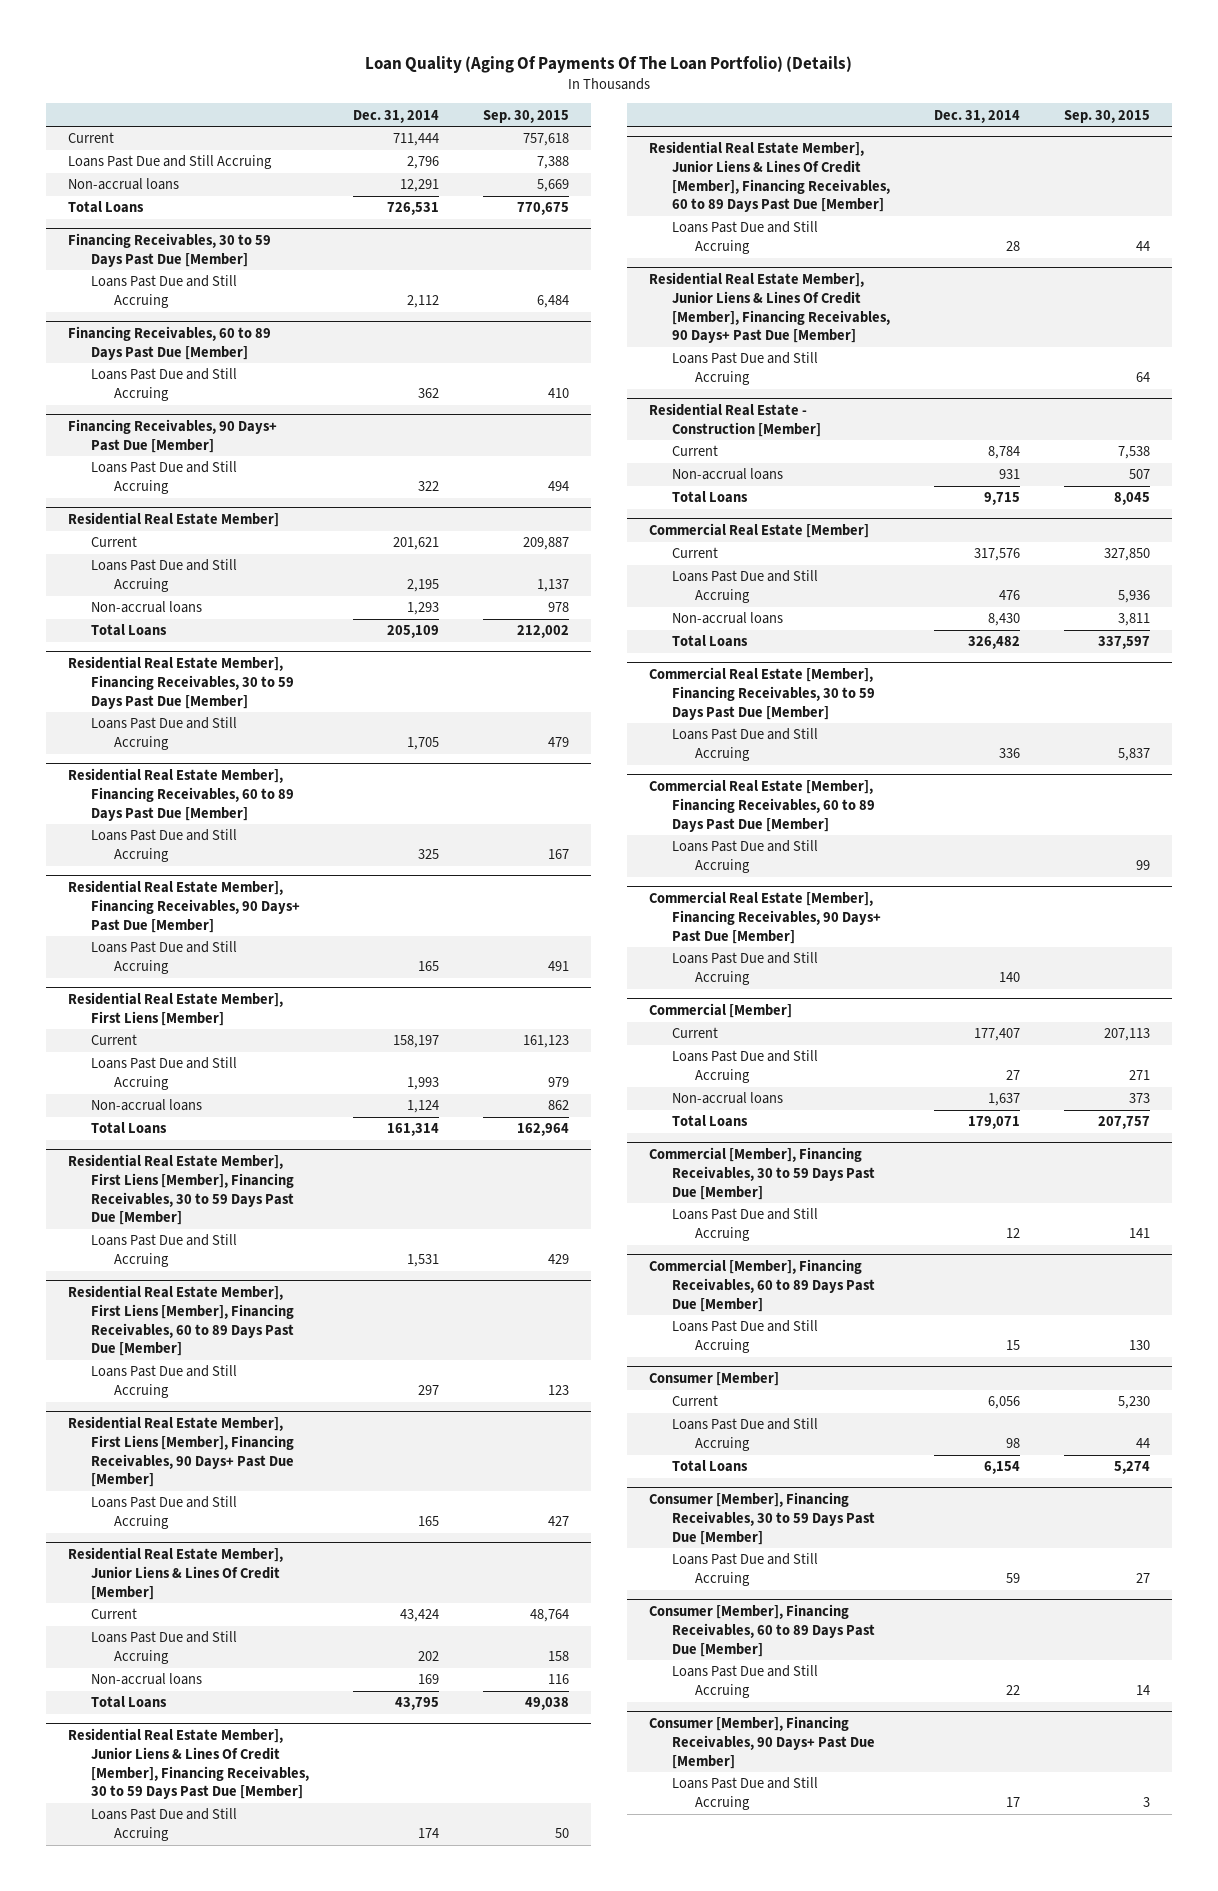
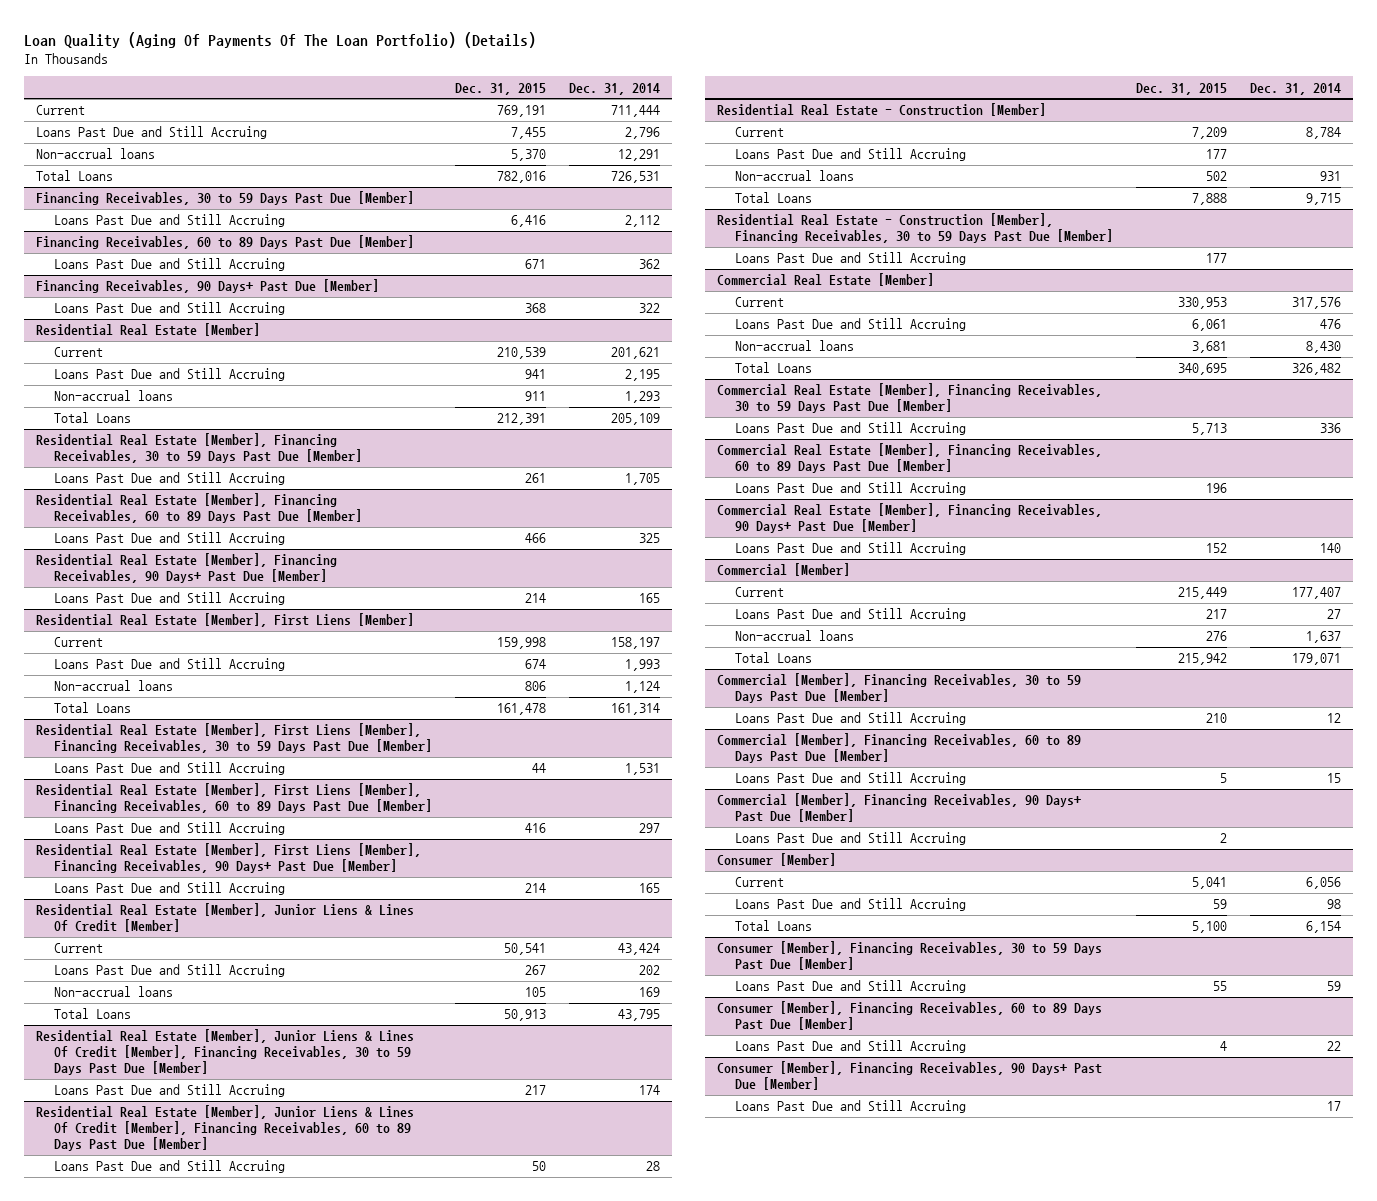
[482,109,569,123] Sep. 30, 2015 -> none
none -> [454,82,546,95] Dec. 31, 2015
[67,511,279,527] Residential Real Estate Member] -> [35,323,260,337] Residential Real Estate [Member]
[67,655,294,709] Residential Real Estate Member], Financing Receivables, 30 to 59 Days Past Due [Member] -> [35,433,362,464] Residential Real Estate [Member], Financing Receivables, 30 to 59 Days Past Due [Member]
[67,767,294,821] Residential Real Estate Member], Financing Receivables, 60 to 89 Days Past Due [Member] -> [35,493,362,524] Residential Real Estate [Member], Financing Receivables, 60 to 89 Days Past Due [Member]
[67,879,300,933] Residential Real Estate Member], Financing Receivables, 90 Days+ Past Due [Member] -> [35,553,337,584] Residential Real Estate [Member], Financing Receivables, 90 Days+ Past Due [Member]
[67,991,283,1026] Residential Real Estate Member], First Liens [Member] -> [35,613,414,628] Residential Real Estate [Member], First Liens [Member]
[67,1153,294,1226] Residential Real Estate Member], First Liens [Member], Financing Receivables, 30 to 59 Days Past Due [Member] -> [35,723,432,754] Residential Real Estate [Member], First Liens [Member], Financing Receivables, 30 to 59 Days Past Due [Member]
[67,1284,294,1357] Residential Real Estate Member], First Liens [Member], Financing Receivables, 60 to 89 Days Past Due [Member] -> [35,783,432,814] Residential Real Estate [Member], First Liens [Member], Financing Receivables, 60 to 89 Days Past Due [Member]
[67,1415,294,1488] Residential Real Estate Member], First Liens [Member], Financing Receivables, 90 Days+ Past Due [Member] -> [35,843,421,874] Residential Real Estate [Member], First Liens [Member], Financing Receivables, 90 Days+ Past Due [Member]
[67,1546,283,1600] Residential Real Estate Member], Junior Liens & Lines Of Credit [Member] -> [35,903,414,933] Residential Real Estate [Member], Junior Liens & Lines Of Credit [Member]
[67,1727,309,1800] Residential Real Estate Member], Junior Liens & Lines Of Credit [Member], Financing Receivables, 30 to 59 Days Past Due [Member] -> [35,1029,414,1075] Residential Real Estate [Member], Junior Liens & Lines Of Credit [Member], Financing Receivables, 30 to 59 Days Past Due [Member]
[649,140,891,213] Residential Real Estate Member], Junior Liens & Lines Of Credit [Member], Financing Receivables, 60 to 89 Days Past Due [Member] -> [35,1105,414,1151] Residential Real Estate [Member], Junior Liens & Lines Of Credit [Member], Financing Receivables, 60 to 89 Days Past Due [Member]
[649,271,891,344] Residential Real Estate Member], Junior Liens & Lines Of Credit [Member], Financing Receivables, 90 Days+ Past Due [Member] -> none
[672,352,819,386] Loans Past Due and Still Accruing -> none
none -> [734,148,966,162] Loans Past Due and Still Accruing
none -> [716,213,1113,244] Residential Real Estate - Construction [Member], Financing Receivables, 30 to 59 Days Past Due [Member]
none -> [734,252,966,266] Loans Past Due and Still Accruing
none -> [716,793,1081,823] Commercial [Member], Financing Receivables, 90 Days+ Past Due [Member]
none -> [734,832,966,846] Loans Past Due and Still Accruing

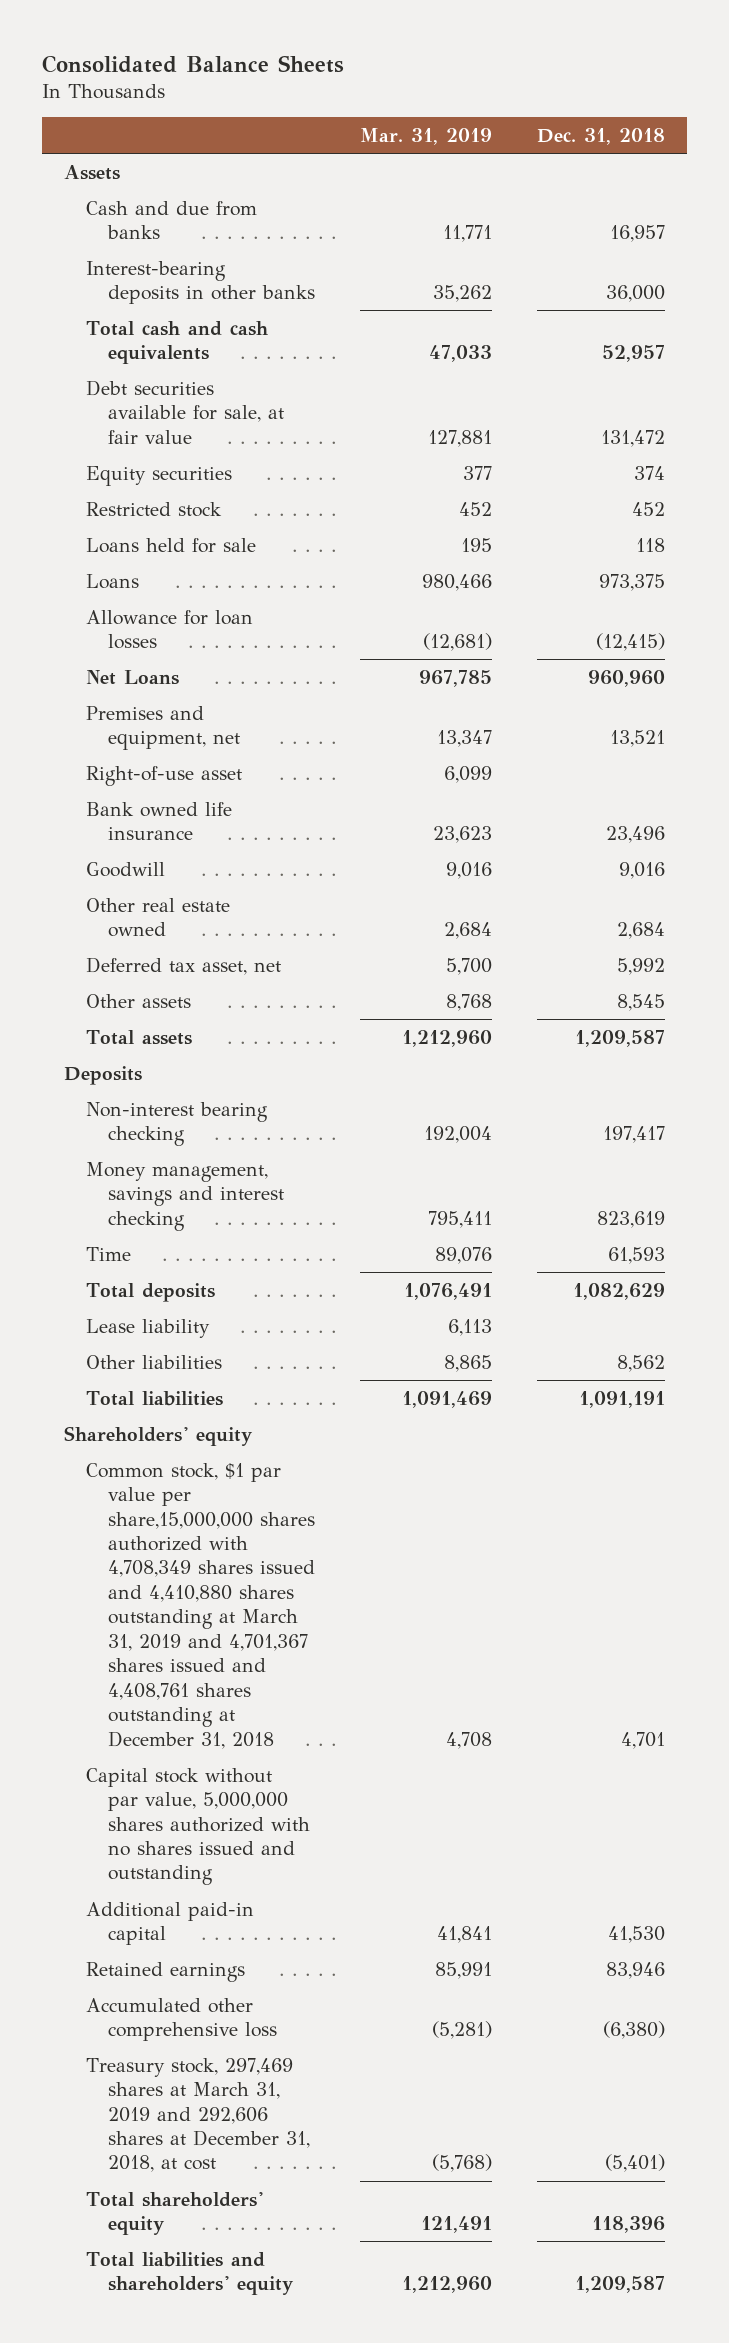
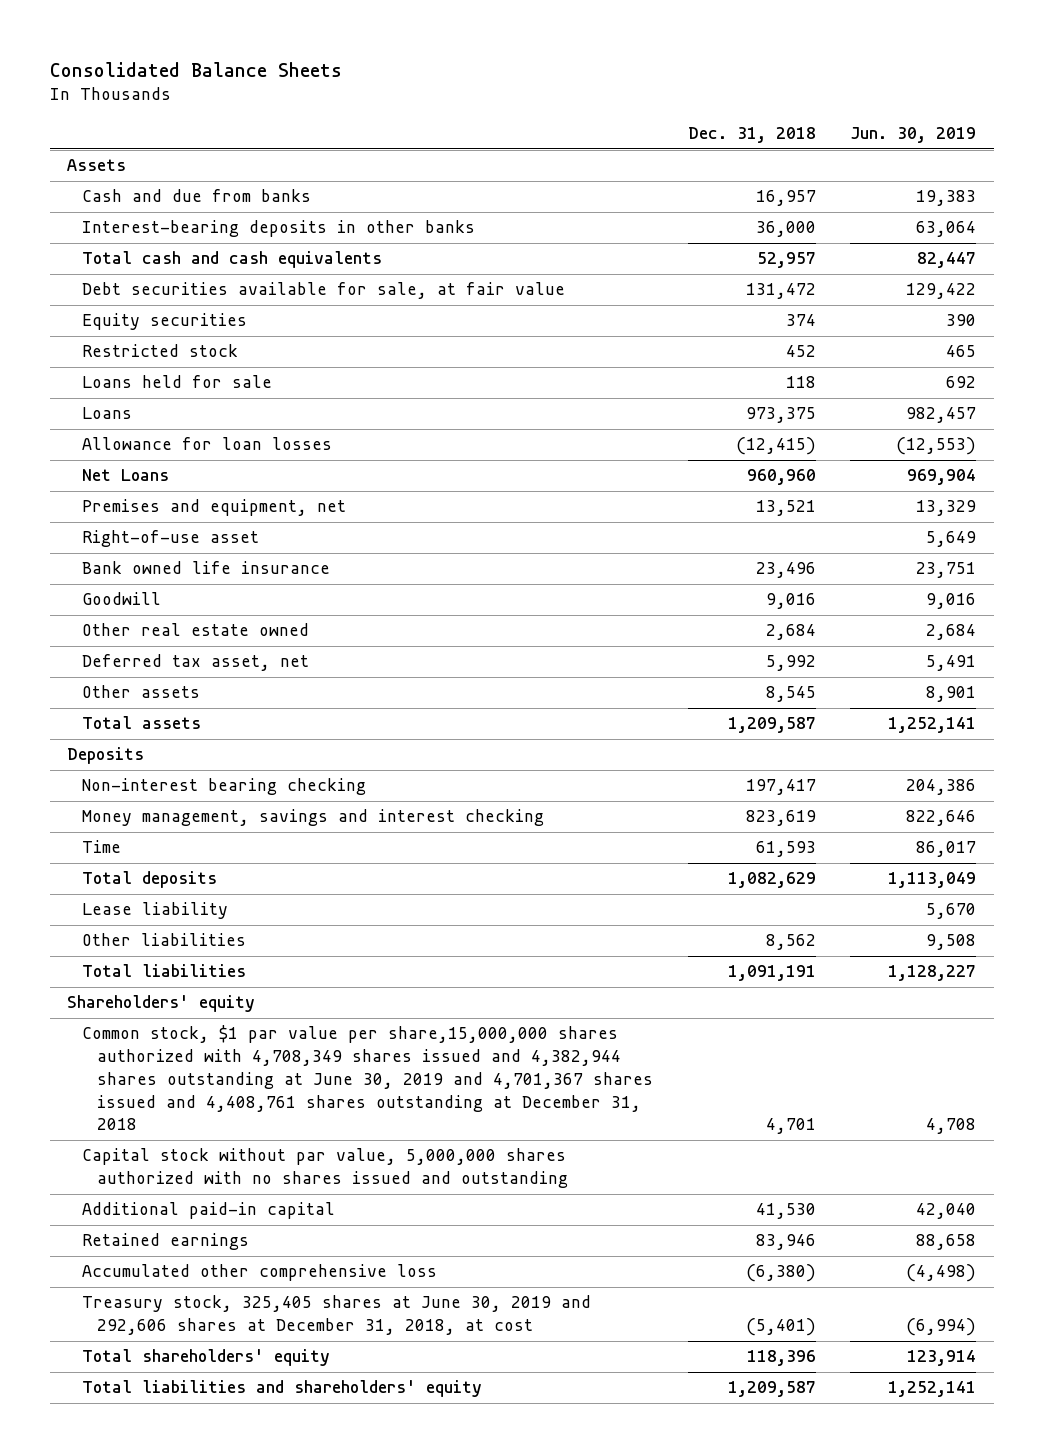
[359,127,492,145] Mar. 31, 2019 -> none
none -> [850,127,977,144] Jun. 30, 2019
[85,1462,315,1749] Common stock, $1 par value per share,15,000,000 shares authorized with 4,708,349 shares issued and 4,410,880 shares outstanding at March 31, 2019 and 4,701,367 shares issued and 4,408,761 shares outstanding at December 31, 2018 -> [81,1025,653,1131] Common stock, $1 par value per share,15,000,000 shares authorized with 4,708,349 shares issued and 4,382,944 shares outstanding at June 30, 2019 and 4,701,367 shares issued and 4,408,761 shares outstanding at December 31, 2018
[85,2057,310,2173] Treasury stock, 297,469 shares at March 31, 2019 and 292,606 shares at December 31, 2018, at cost -> [81,1295,591,1336] Treasury stock, 325,405 shares at June 30, 2019 and 292,606 shares at December 31, 2018, at cost

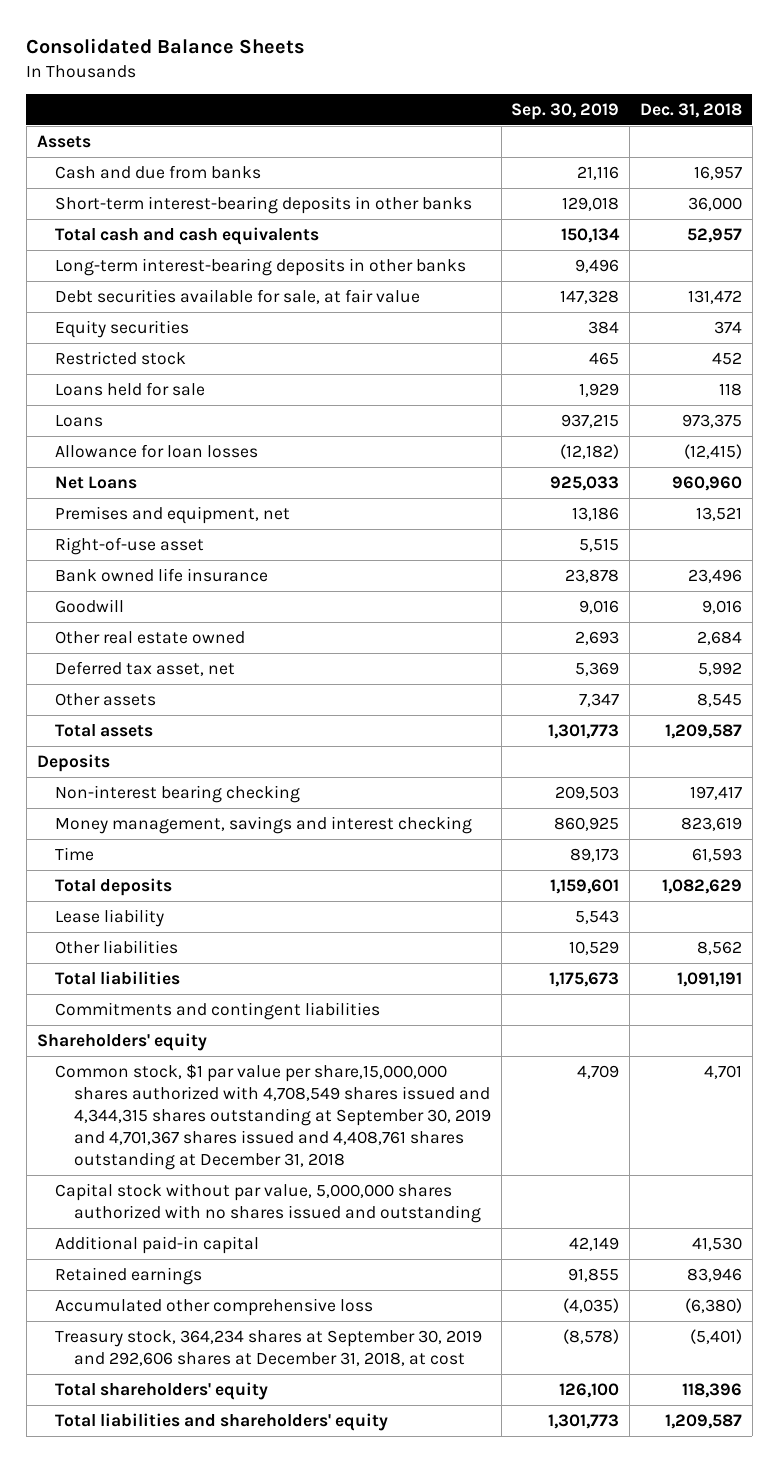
[850,127,977,144] Jun. 30, 2019 -> none
none -> [511,102,620,120] Sep. 30, 2019
[81,220,475,238] Interest-bearing deposits in other banks -> [55,195,473,214] Short-term interest-bearing deposits in other banks
none -> [55,257,467,276] Long-term interest-bearing deposits in other banks
none -> [55,1001,381,1020] Commitments and contingent liabilities
[81,1025,653,1131] Common stock, $1 par value per share,15,000,000 shares authorized with 4,708,349 shares issued and 4,382,944 shares outstanding at June 30, 2019 and 4,701,367 shares issued and 4,408,761 shares outstanding at December 31, 2018 -> [55,1063,491,1170] Common stock, $1 par value per share,15,000,000 shares authorized with 4,708,549 shares issued and 4,344,315 shares outstanding at September 30, 2019 and 4,701,367 shares issued and 4,408,761 shares outstanding at December 31, 2018
[81,1295,591,1336] Treasury stock, 325,405 shares at June 30, 2019 and 292,606 shares at December 31, 2018, at cost -> [55,1329,483,1366] Treasury stock, 364,234 shares at September 30, 2019 and 292,606 shares at December 31, 2018, at cost

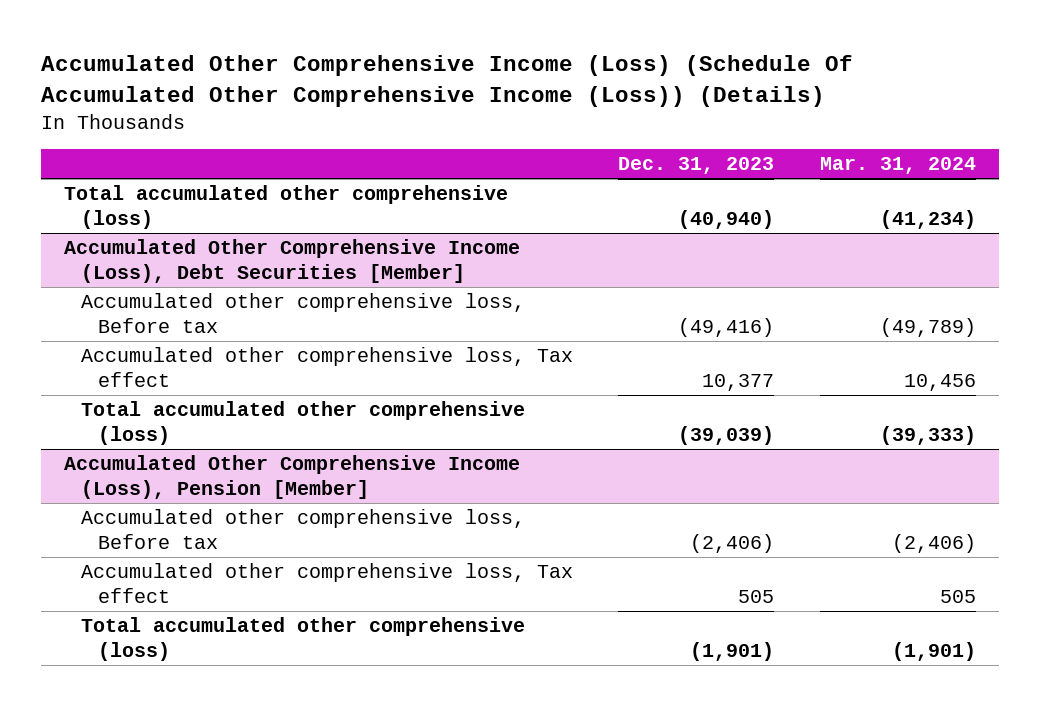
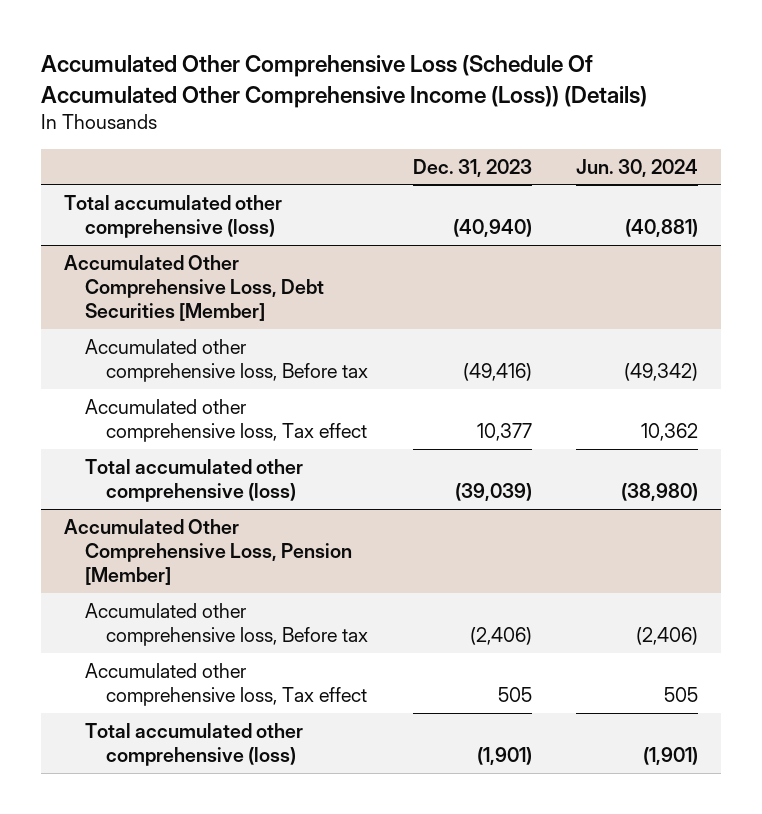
[40,55,853,108] Accumulated Other Comprehensive Income (Loss) (Schedule Of Accumulated Other Comprehensive Income (Loss)) (Details) -> [41,54,648,108] Accumulated Other Comprehensive Loss (Schedule Of Accumulated Other Comprehensive Income (Loss)) (Details)
[820,156,977,174] Mar. 31, 2024 -> none
none -> [576,158,699,177] Jun. 30, 2024
[63,239,520,284] Accumulated Other Comprehensive Income (Loss), Debt Securities [Member] -> [63,254,324,322] Accumulated Other Comprehensive Loss, Debt Securities [Member]
[63,455,520,500] Accumulated Other Comprehensive Income (Loss), Pension [Member] -> [63,518,352,586] Accumulated Other Comprehensive Loss, Pension [Member]

